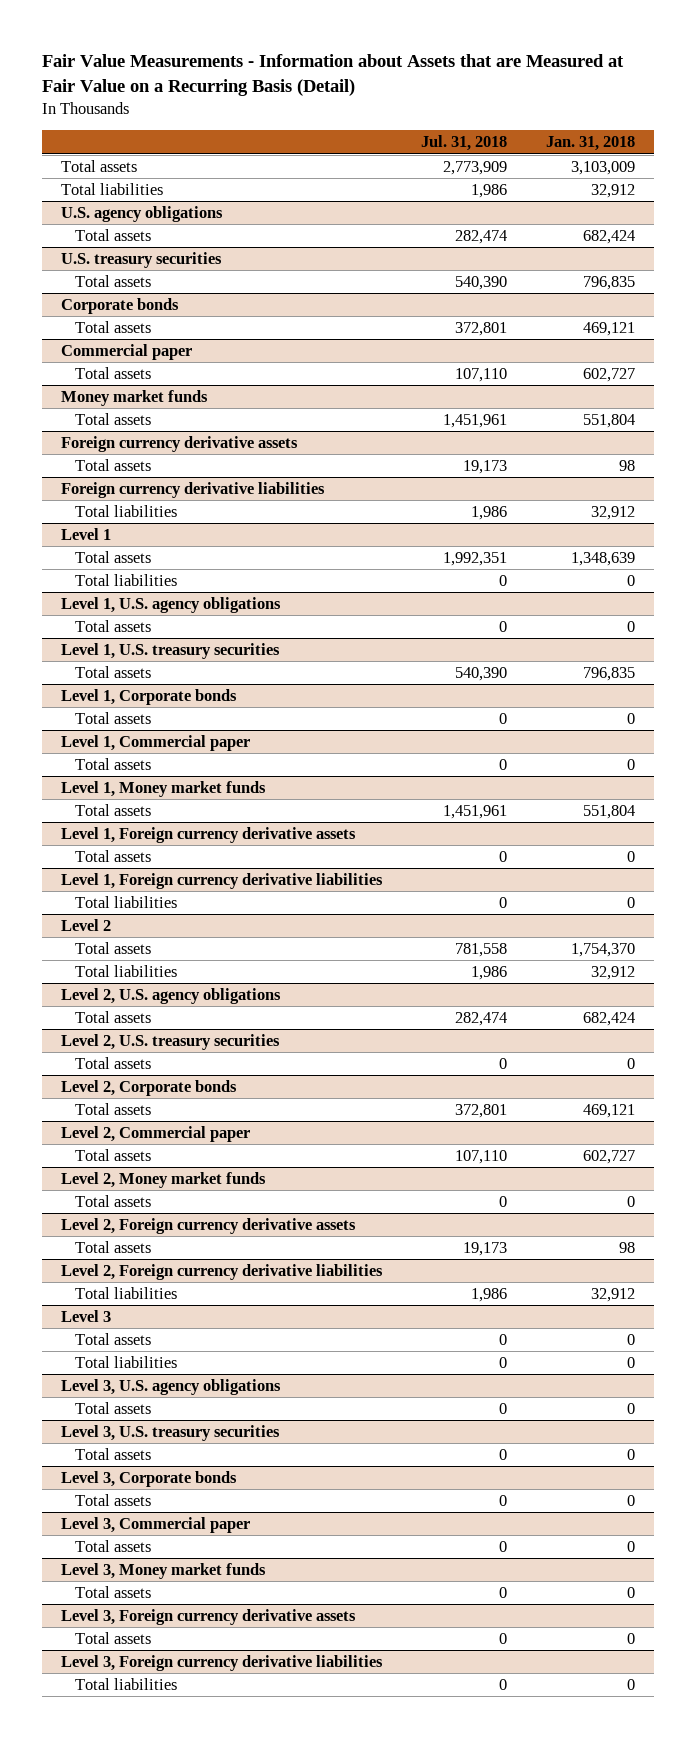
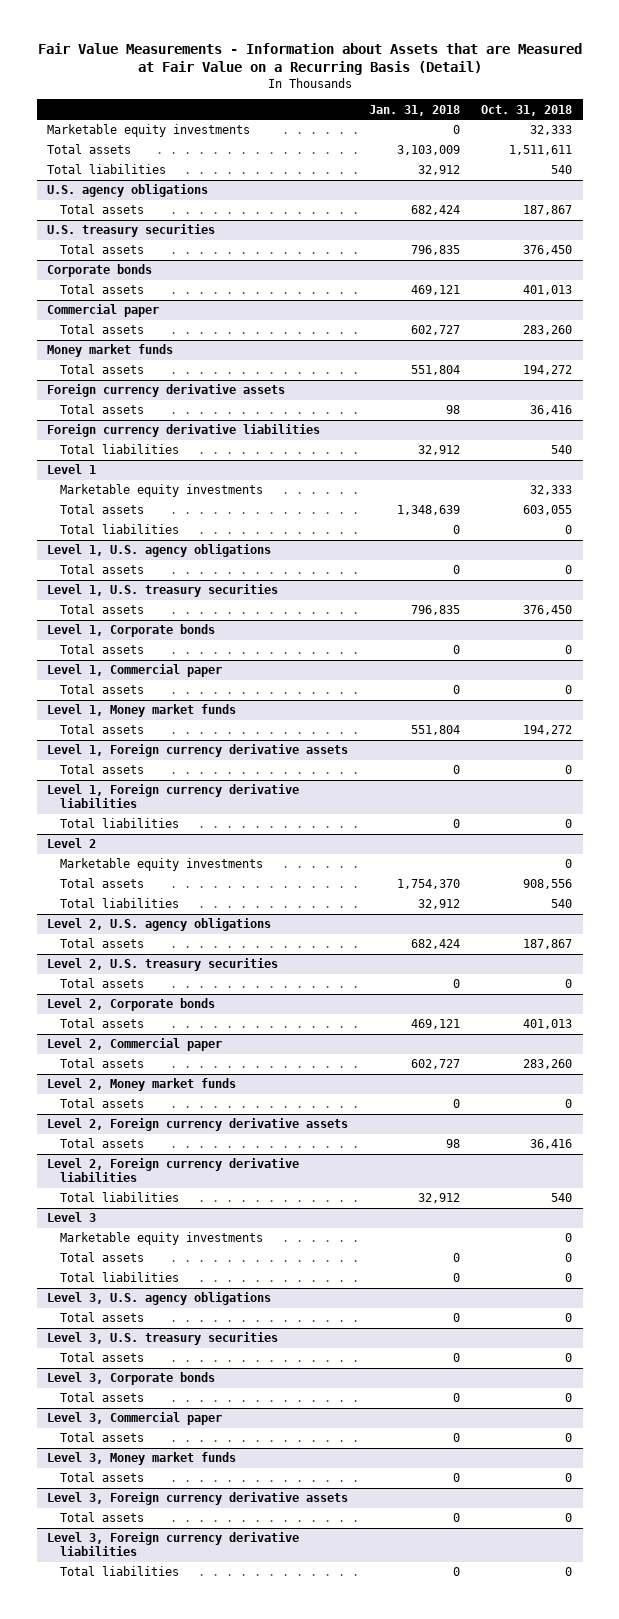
[420,135,507,152] Jul. 31, 2018 -> none
none -> [481,104,573,116] Oct. 31, 2018
none -> [47,124,251,138] Marketable equity investments
none -> [59,484,263,498] Marketable equity investments
none -> [59,858,263,872] Marketable equity investments
none -> [59,1232,263,1246] Marketable equity investments

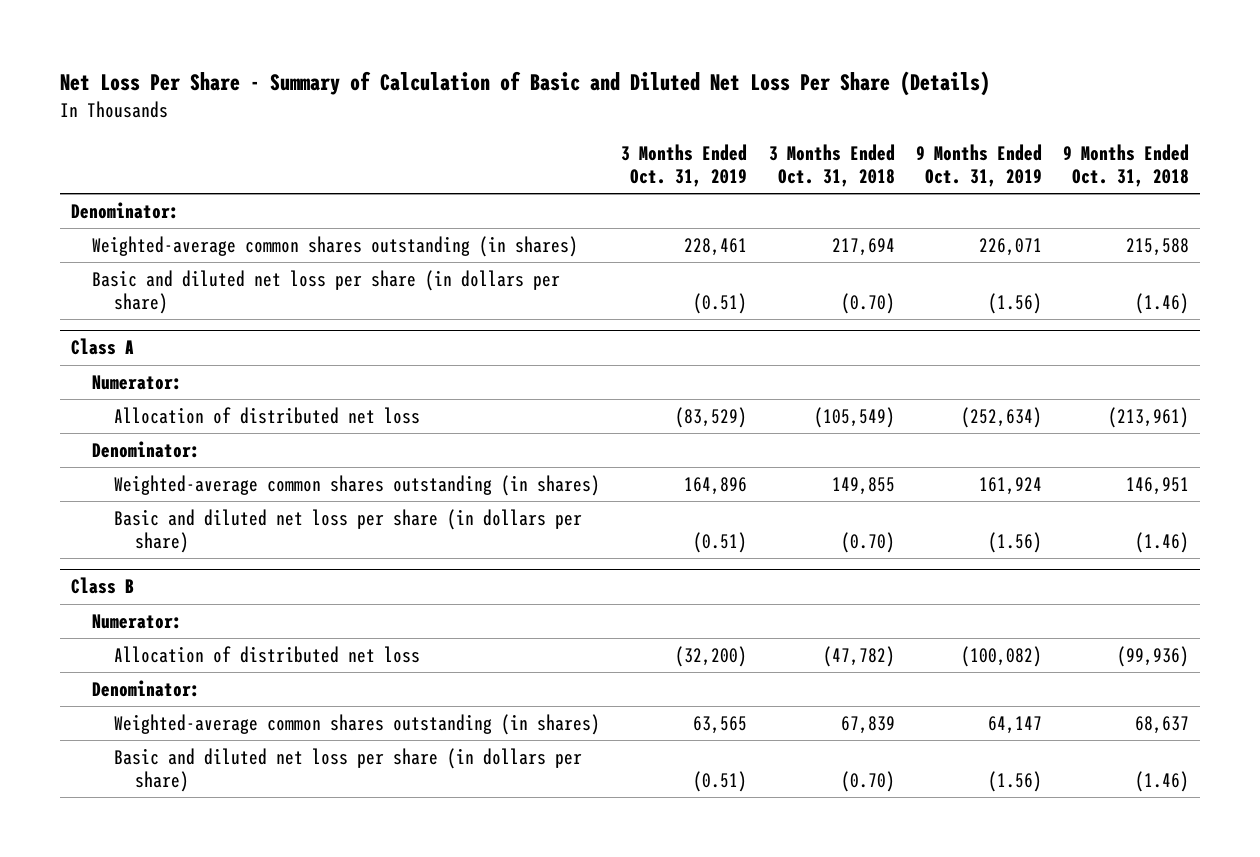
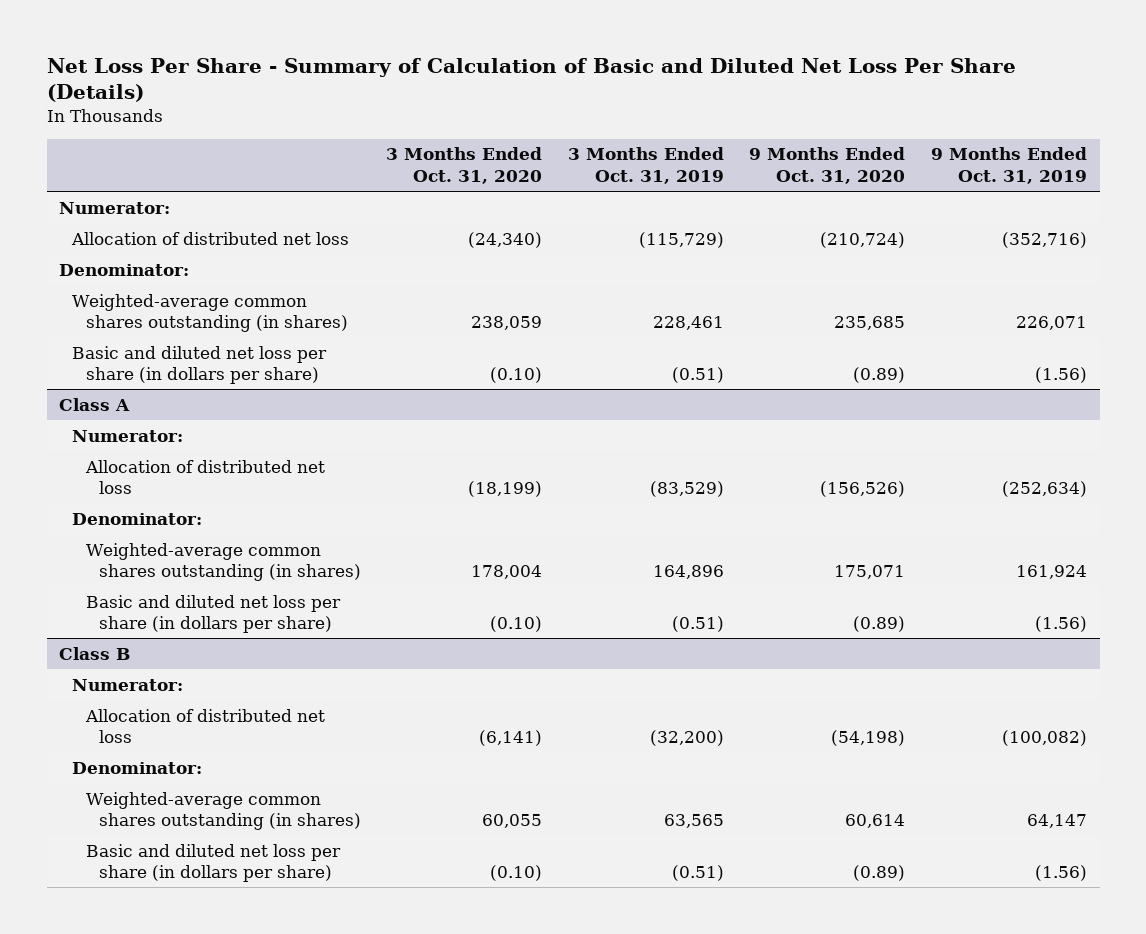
[768,143,895,187] 3 Months Ended Oct. 31, 2018 -> none
[1063,143,1190,187] 9 Months Ended Oct. 31, 2018 -> none
none -> [386,147,543,184] 3 Months Ended Oct. 31, 2020
none -> [749,147,906,184] 9 Months Ended Oct. 31, 2020
none -> [59,201,171,214] Numerator:
none -> [71,231,350,245] Allocation of distributed net loss

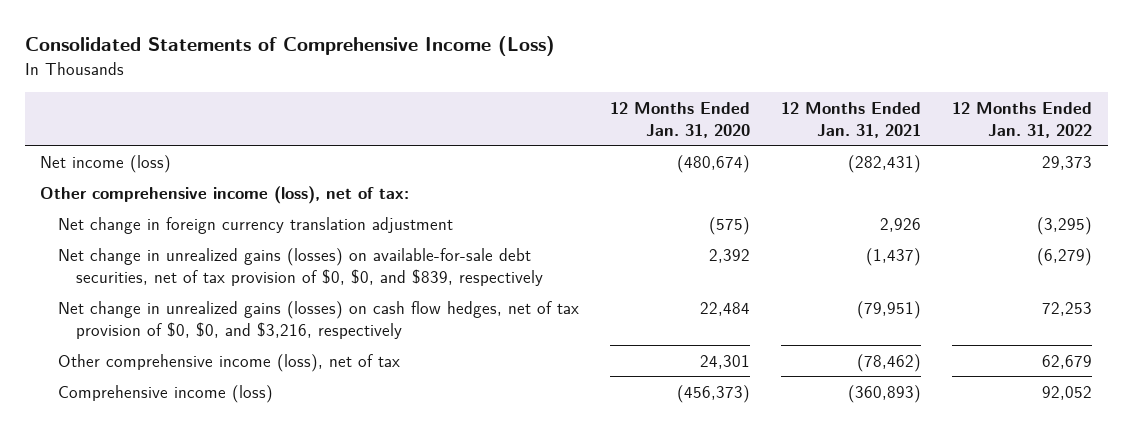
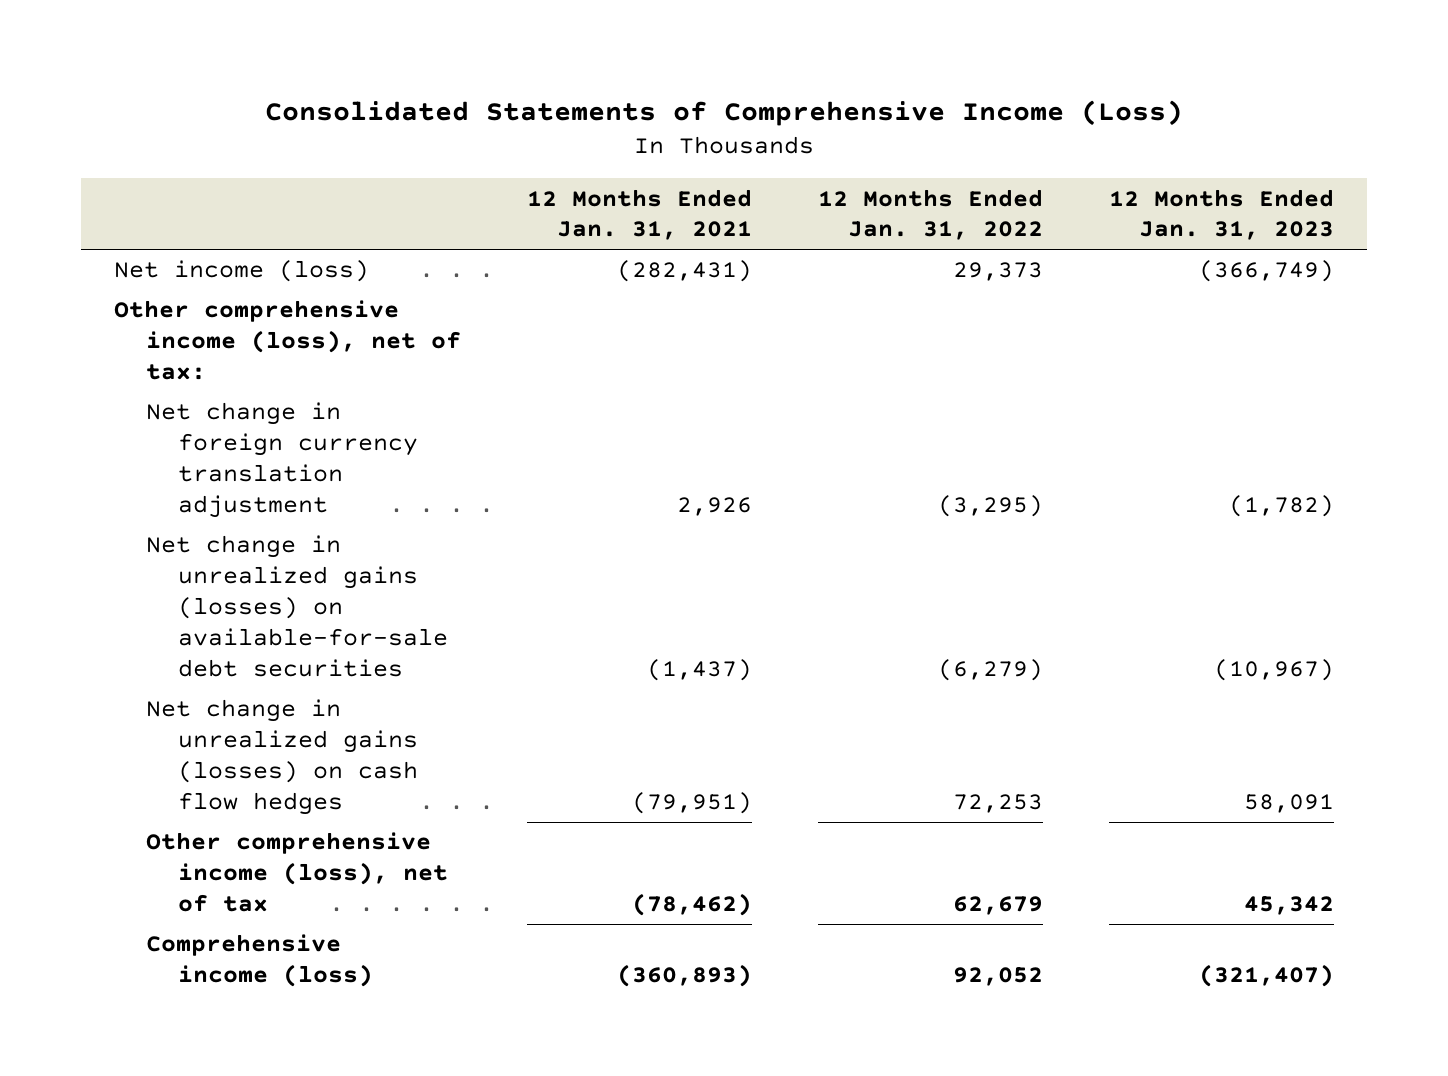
[610,101,751,138] 12 Months Ended Jan. 31, 2020 -> none
none -> [1109,188,1335,241] 12 Months Ended Jan. 31, 2023
[58,247,544,286] Net change in unrealized gains (losses) on available-for-sale debt securities, net of tax provision of $0, $0, and $839, respectively -> [146,535,449,677] Net change in unrealized gains (losses) on available-for-sale debt securities
[58,300,580,339] Net change in unrealized gains (losses) on cash flow hedges, net of tax provision of $0, $0, and $3,216, respectively -> [146,699,419,816] Net change in unrealized gains (losses) on cash flow hedges

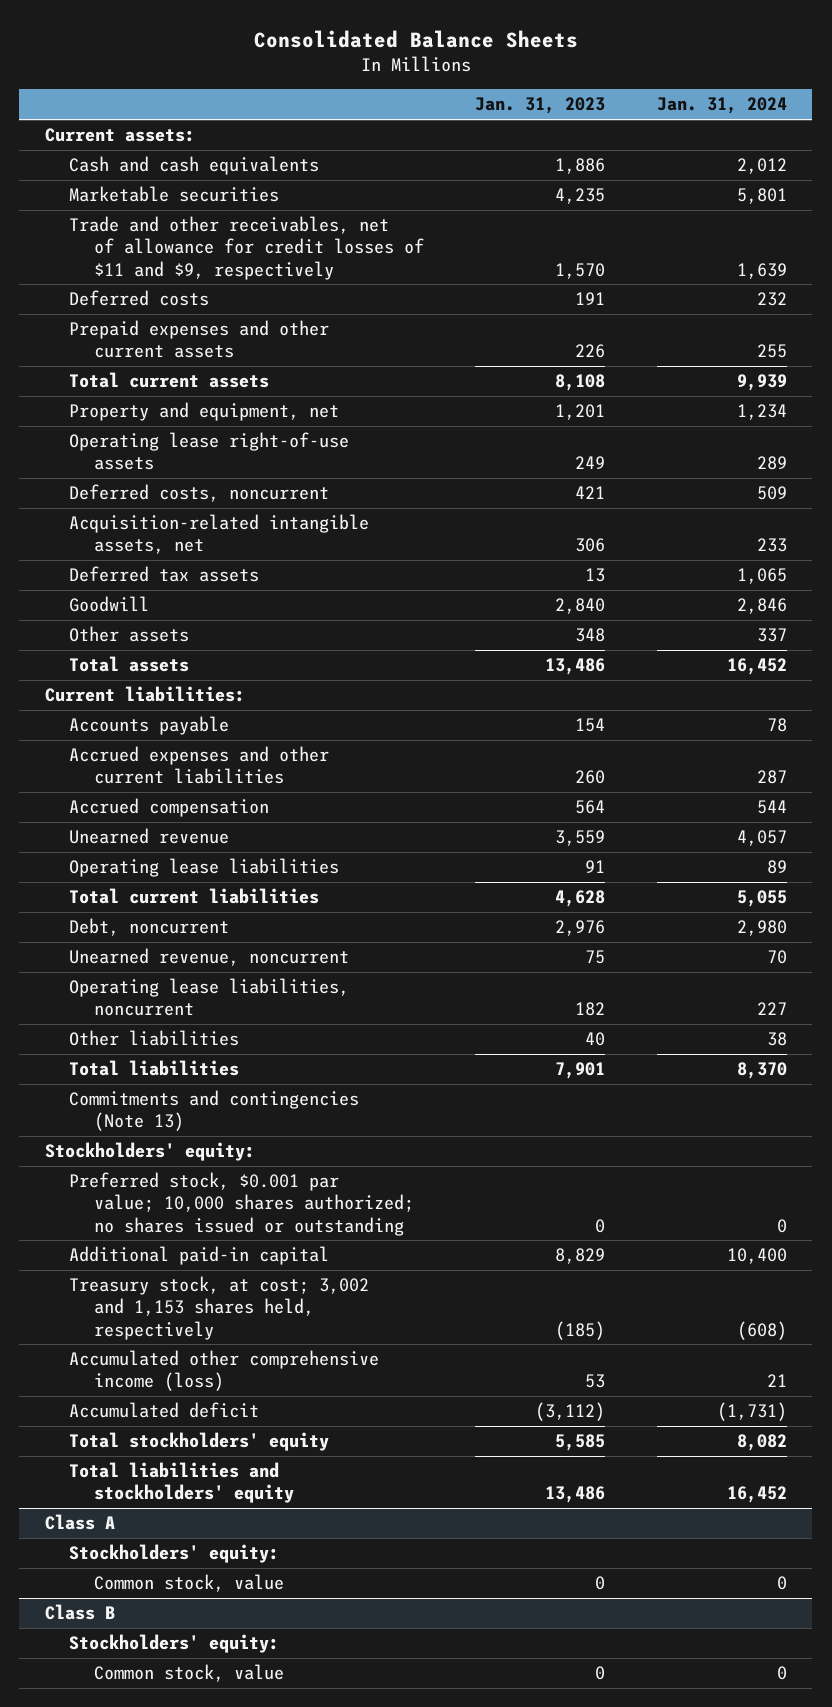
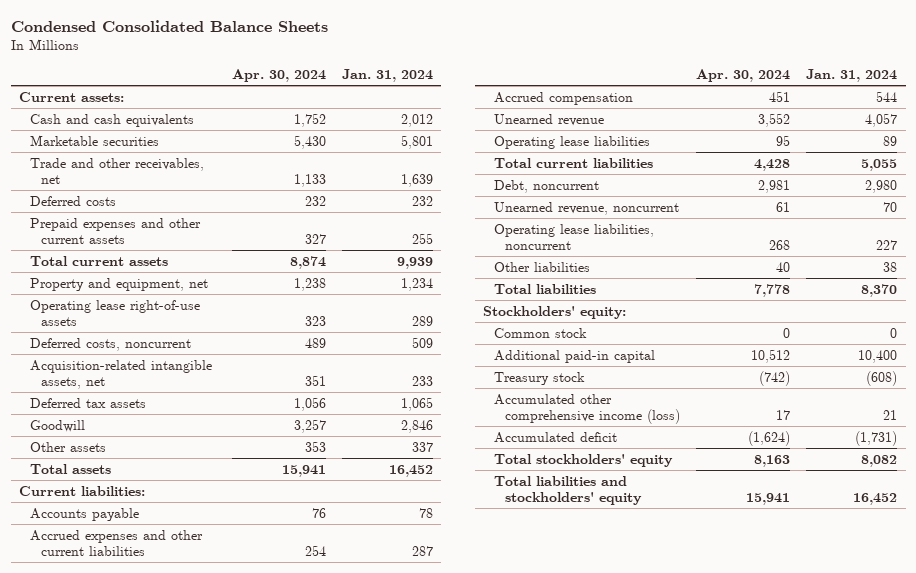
[253,30,578,49] Consolidated Balance Sheets -> [10,19,328,32] Condensed Consolidated Balance Sheets
[475,97,606,115] Jan. 31, 2023 -> none
none -> [231,68,326,82] Apr. 30, 2024
[69,216,424,280] Trade and other receivables, net of allowance for credit losses of $11 and $9, respectively -> [29,157,204,184] Trade and other receivables, net
[69,1090,360,1132] Commitments and contingencies (Note 13) -> none
[69,1172,414,1236] Preferred stock, $0.001 par value; 10,000 shares authorized; no shares issued or outstanding -> none
none -> [493,327,587,338] Common stock
[69,1276,370,1340] Treasury stock, at cost; 3,002 and 1,153 shares held, respectively -> [493,371,585,385] Treasury stock
[45,1514,116,1531] Class A -> none
[69,1544,280,1564] Stockholders' equity: -> none
[93,1574,284,1593] Common stock, value -> none
[45,1604,116,1621] Class B -> none
[69,1634,280,1654] Stockholders' equity: -> none
[93,1664,284,1683] Common stock, value -> none

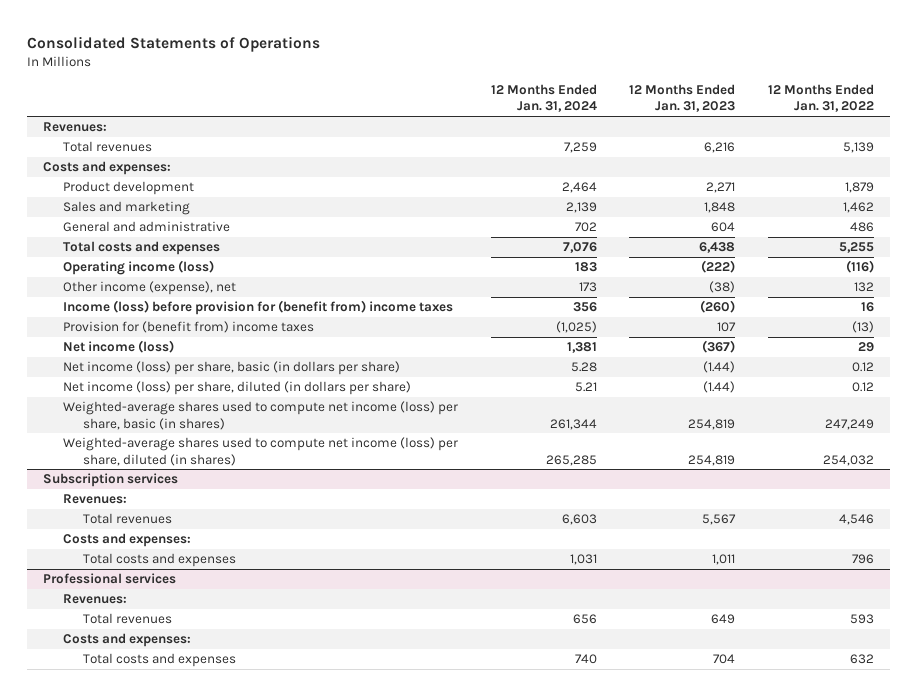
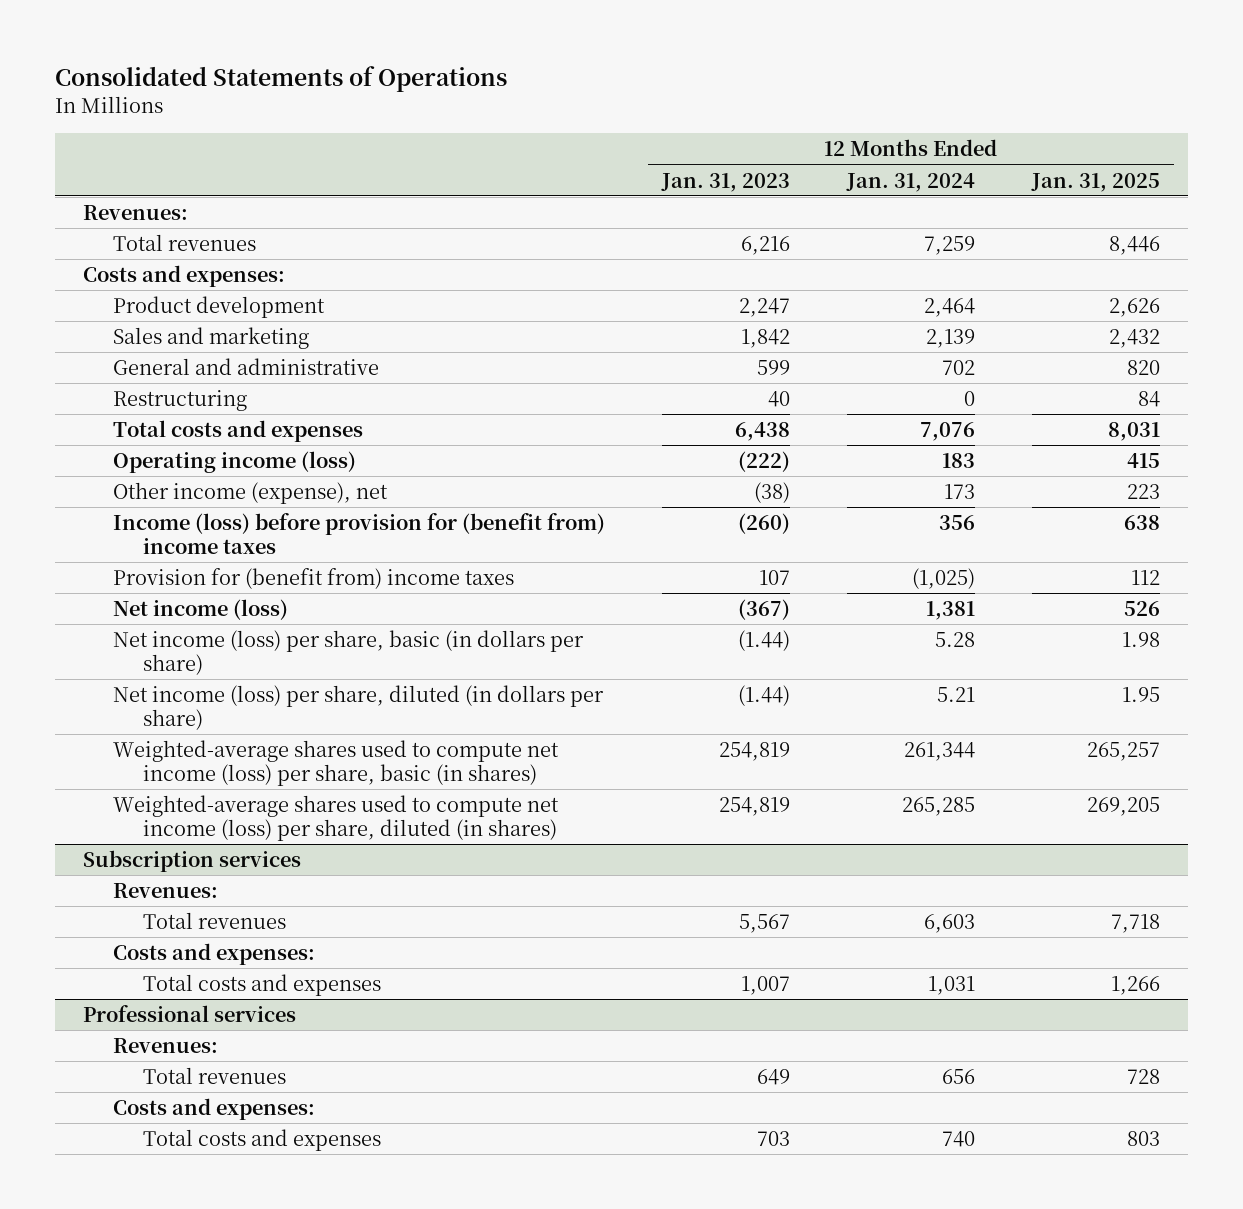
[767,84,874,113] 12 Months Ended Jan. 31, 2022 -> none
none -> [1030,172,1160,192] Jan. 31, 2025
[706,182,736,194] 2,271 -> [739,298,791,318] 2,247
[704,202,736,214] 1,848 -> [741,329,791,349] 1,842
[711,222,736,233] 604 -> [757,360,791,376] 599
none -> [113,390,248,412] Restructuring
[712,554,736,566] 1,011 -> [741,976,791,996] 1,007
[713,654,736,665] 704 -> [757,1131,791,1147] 703

